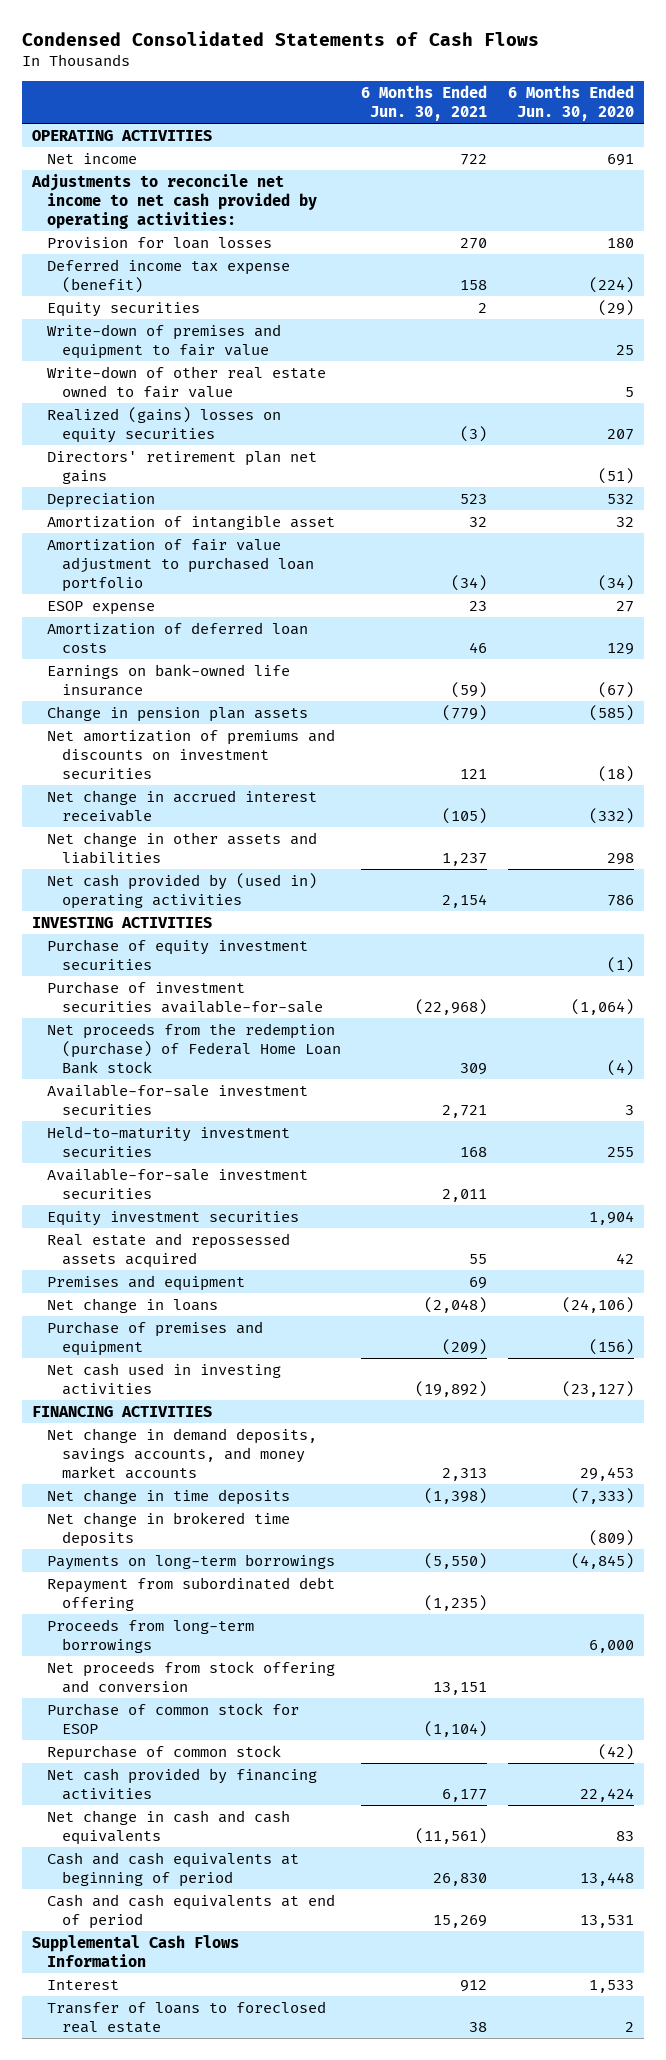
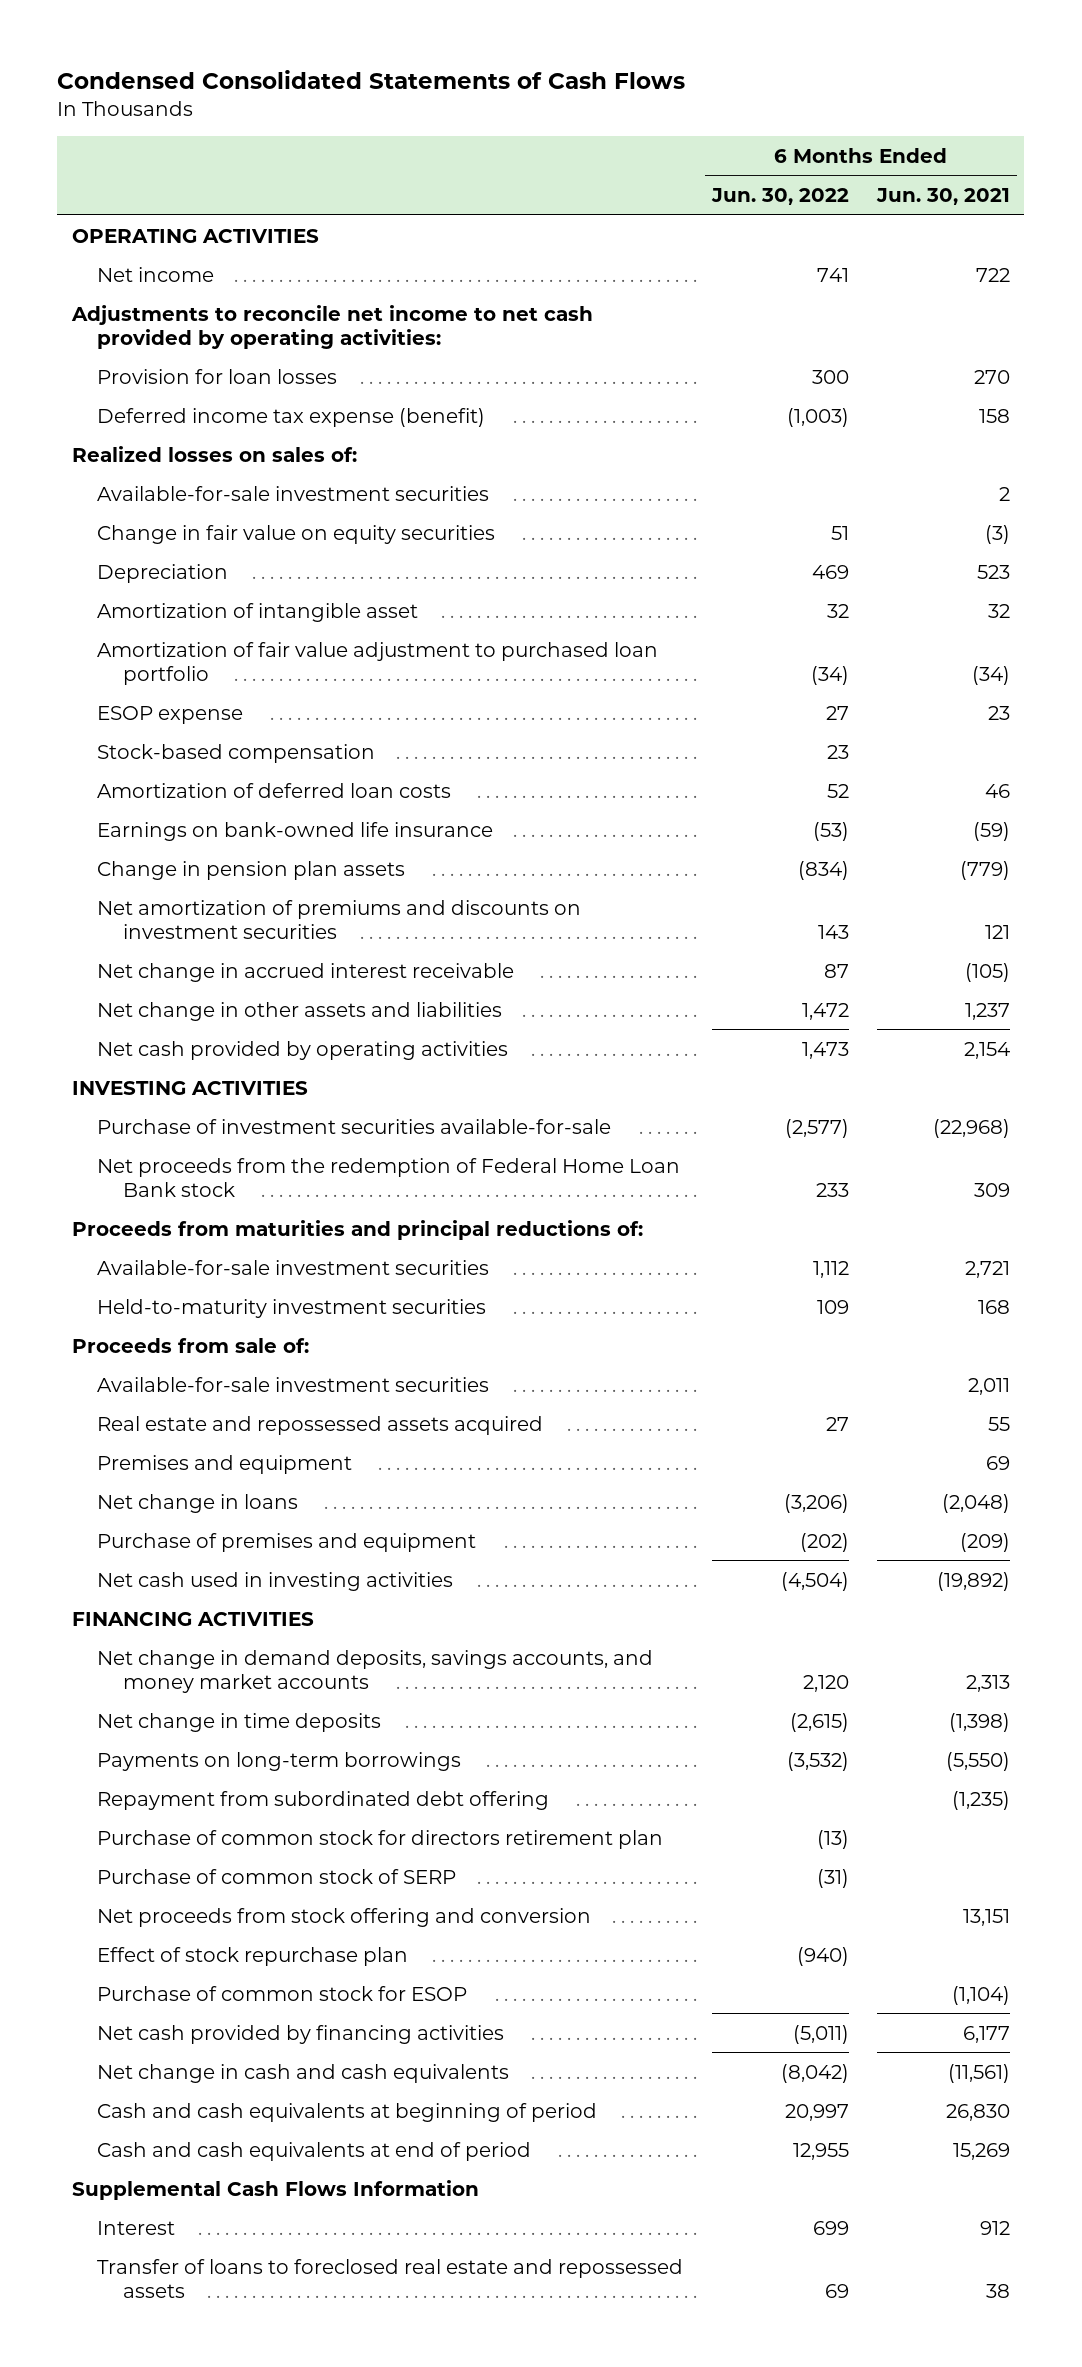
[508,84,635,122] 6 Months Ended Jun. 30, 2020 -> none
none -> [710,188,849,206] Jun. 30, 2022
[47,301,201,317] Equity securities -> none
[47,323,282,359] Write-down of premises and equipment to fair value -> none
[47,365,327,398] Write-down of other real estate owned to fair value -> none
[47,450,318,484] Directors' retirement plan net gains -> none
none -> [71,445,357,462] Realized losses on sales of:
none -> [97,485,490,501] Available-for-sale investment securities
[47,406,282,443] Realized (gains) losses on equity securities -> [97,524,496,544] Change in fair value on equity securities
none -> [97,743,376,763] Stock-based compensation
[47,872,318,909] Net cash provided by (used in) operating activities -> [97,1040,509,1060] Net cash provided by operating activities
[47,938,309,970] Purchase of equity investment securities -> none
[47,1022,341,1074] Net proceeds from the redemption (purchase) of Federal Home Loan Bank stock -> [97,1157,681,1197] Net proceeds from the redemption of Federal Home Loan Bank stock
none -> [71,1219,643,1240] Proceeds from maturities and principal reductions of:
none -> [71,1337,309,1353] Proceeds from sale of:
[47,1210,300,1226] Equity investment securities -> none
[47,1511,291,1547] Net change in brokered time deposits -> none
[47,1618,255,1653] Proceeds from long-term borrowings -> none
none -> [97,1829,664,1849] Purchase of common stock for directors retirement plan
none -> [97,1868,457,1884] Purchase of common stock of SERP
none -> [97,1946,409,1966] Effect of stock repurchase plan
[47,1744,282,1761] Repurchase of common stock -> none
[47,2000,327,2033] Transfer of loans to foreclosed real estate -> [97,2258,684,2298] Transfer of loans to foreclosed real estate and repossessed assets

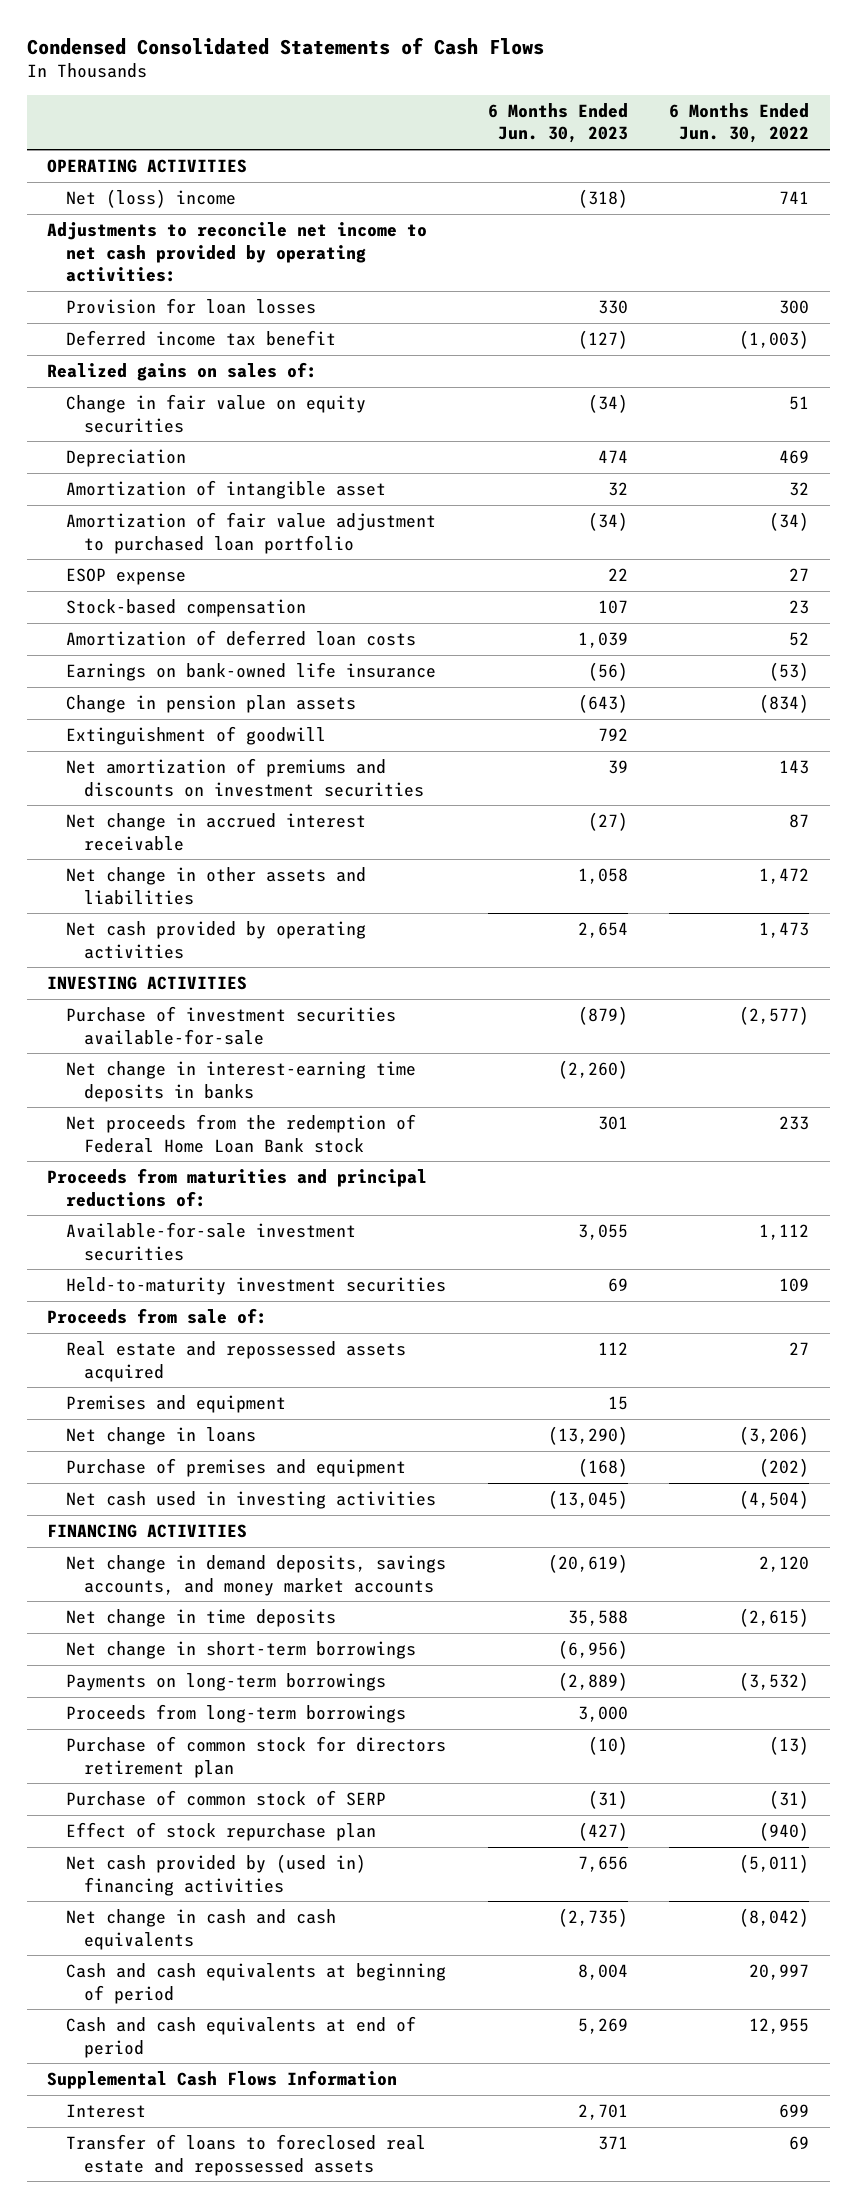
[875,188,1010,206] Jun. 30, 2021 -> none
none -> [487,102,628,144] 6 Months Ended Jun. 30, 2023
[97,266,215,282] Net income -> [65,188,236,208] Net (loss) income
[97,485,490,501] Available-for-sale investment securities -> none
[97,407,486,427] Deferred income tax expense (benefit) -> [65,329,336,346] Deferred income tax benefit
[71,445,357,462] Realized losses on sales of: -> [47,361,318,381] Realized gains on sales of:
none -> [65,725,326,745] Extinguishment of goodwill
none -> [65,1060,416,1102] Net change in interest-earning time deposits in banks
[97,1376,490,1392] Available-for-sale investment securities -> none
none -> [65,1640,416,1659] Net change in short-term borrowings
[97,1790,550,1810] Repayment from subordinated debt offering -> none
none -> [65,1703,406,1723] Proceeds from long-term borrowings
[97,1907,592,1927] Net proceeds from stock offering and conversion -> none
[97,1985,468,2001] Purchase of common stock for ESOP -> none
[97,2024,505,2044] Net cash provided by financing activities -> [65,1853,366,1896] Net cash provided by (used in) financing activities

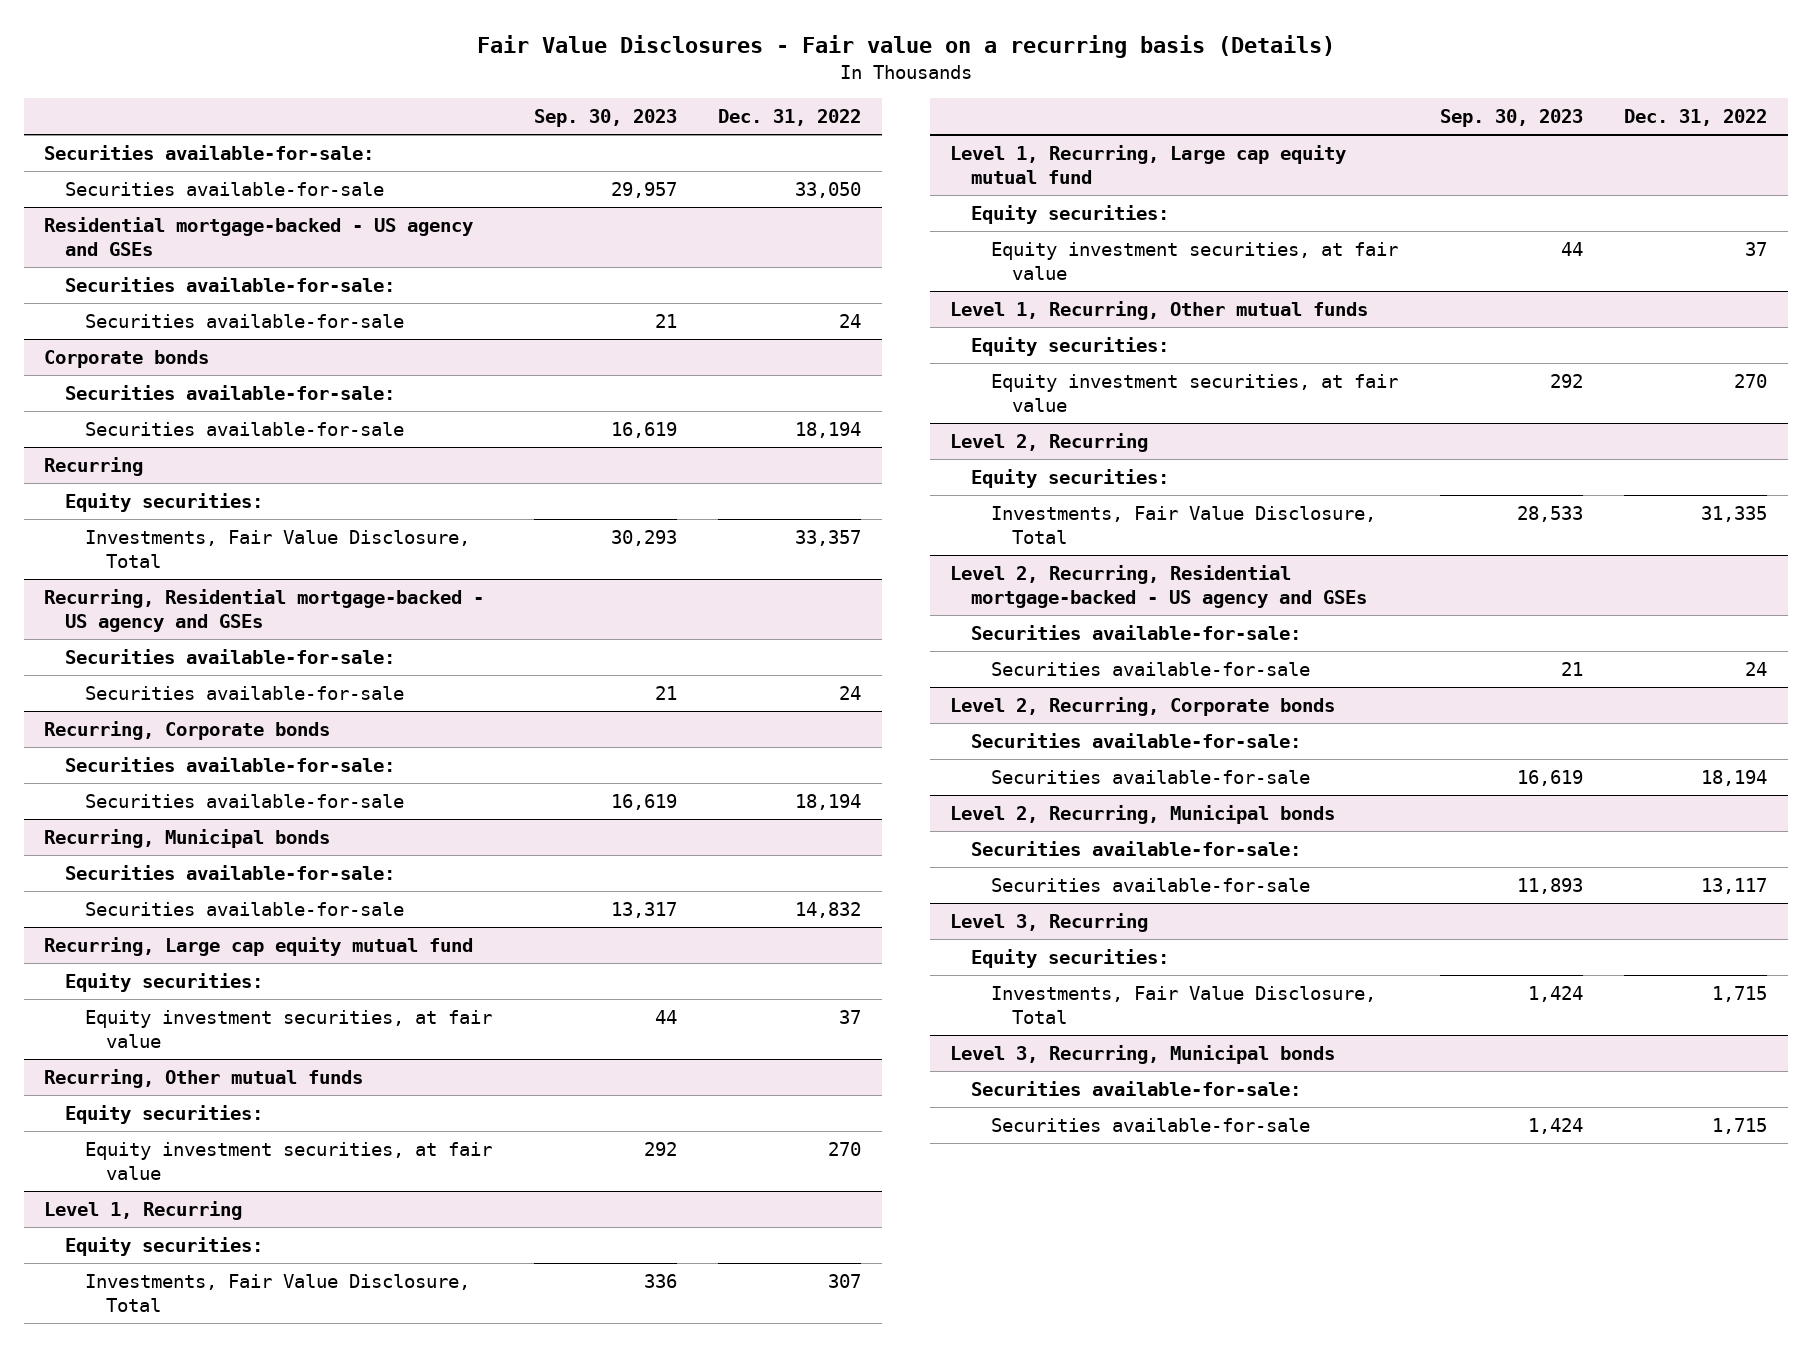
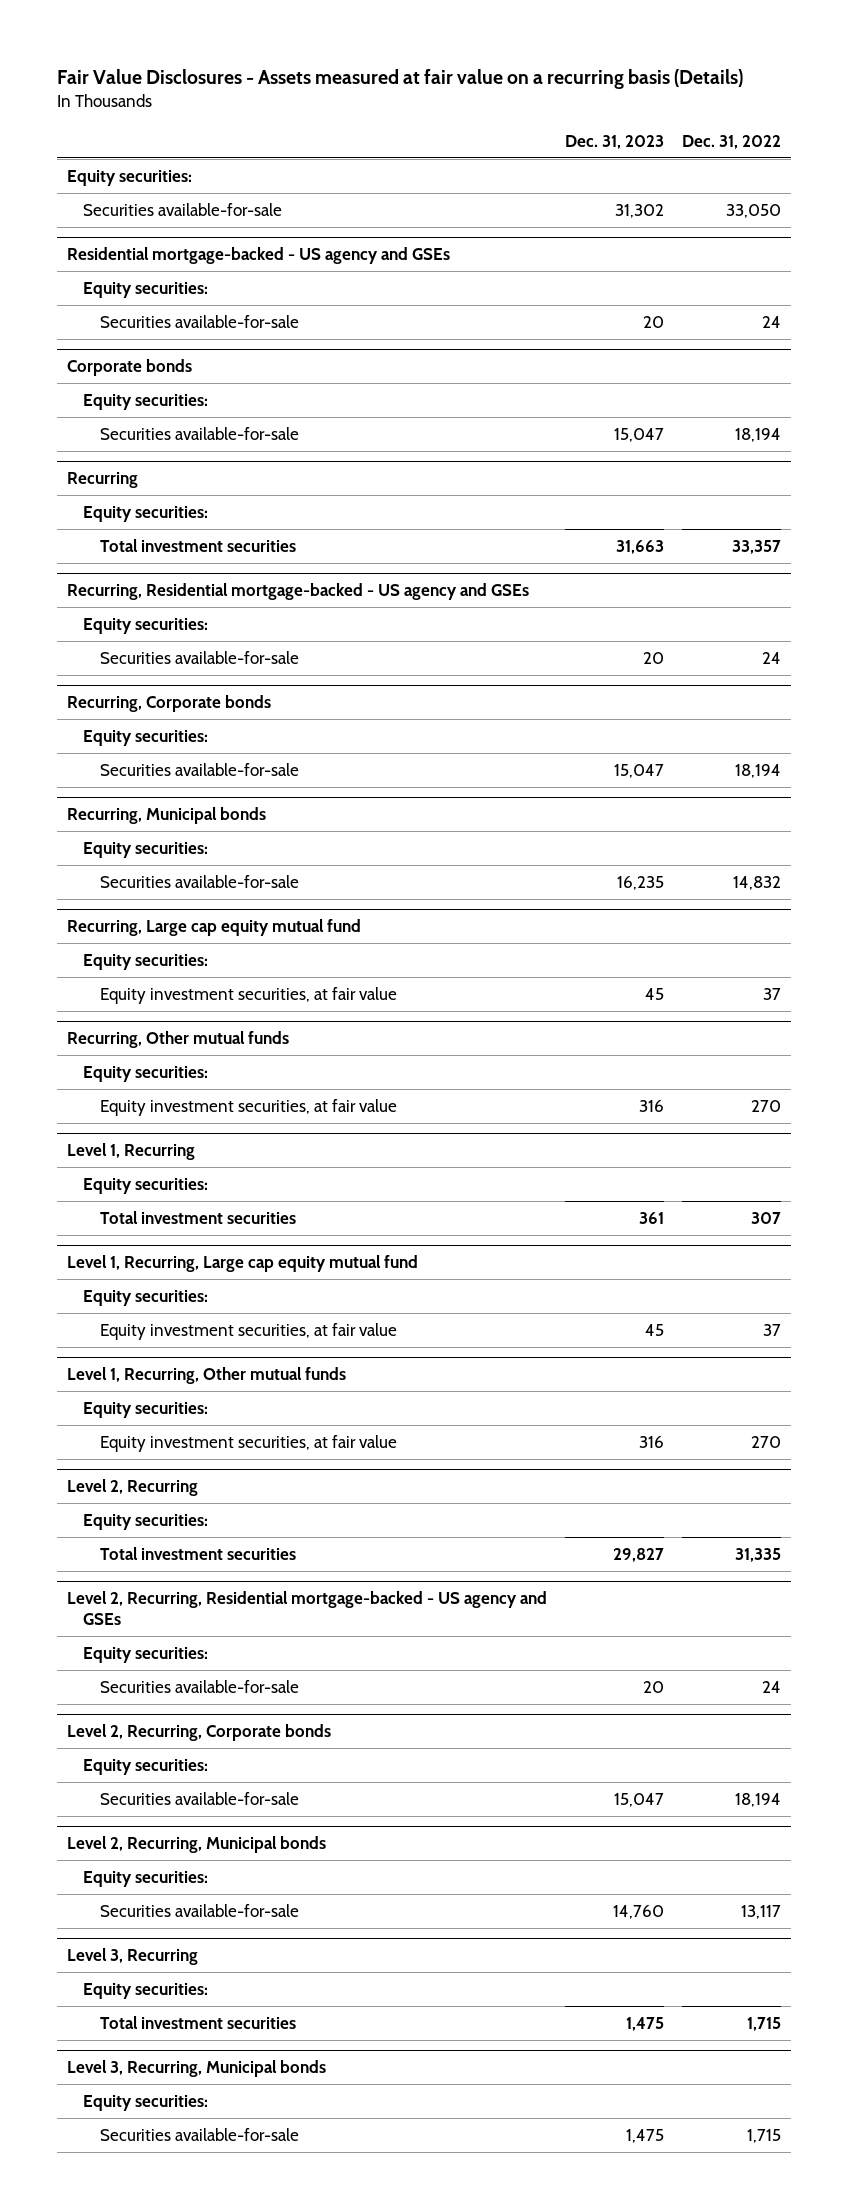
[476,35,1335,59] Fair Value Disclosures - Fair value on a recurring basis (Details) -> [57,68,744,89] Fair Value Disclosures - Assets measured at fair value on a recurring basis (Details)
[533,109,677,128] Sep. 30, 2023 -> none
none -> [565,135,665,150] Dec. 31, 2023
[44,144,375,160] Securities available-for-sale: -> none
none -> [66,169,192,186] Equity securities:
[64,276,395,292] Securities available-for-sale: -> none
none -> [83,281,209,298] Equity securities:
[64,384,395,400] Securities available-for-sale: -> none
none -> [83,393,209,410] Equity securities:
[85,529,471,568] Investments, Fair Value Disclosure, Total -> [100,538,297,552] Total investment securities
[64,648,395,664] Securities available-for-sale: -> none
none -> [83,617,209,634] Equity securities:
[64,756,395,772] Securities available-for-sale: -> none
none -> [83,729,209,746] Equity securities:
[64,864,395,880] Securities available-for-sale: -> none
none -> [83,841,209,858] Equity securities:
[85,1273,471,1312] Investments, Fair Value Disclosure, Total -> [100,1210,297,1224] Total investment securities
[991,505,1377,544] Investments, Fair Value Disclosure, Total -> [100,1546,297,1560] Total investment securities
[970,624,1301,640] Securities available-for-sale: -> none
none -> [83,1646,209,1663] Equity securities:
[970,732,1301,748] Securities available-for-sale: -> none
none -> [83,1758,209,1775] Equity securities:
[970,840,1301,856] Securities available-for-sale: -> none
none -> [83,1870,209,1887] Equity securities:
[991,985,1377,1024] Investments, Fair Value Disclosure, Total -> [100,2015,297,2029] Total investment securities
[970,1080,1301,1096] Securities available-for-sale: -> none
none -> [83,2094,209,2111] Equity securities:

